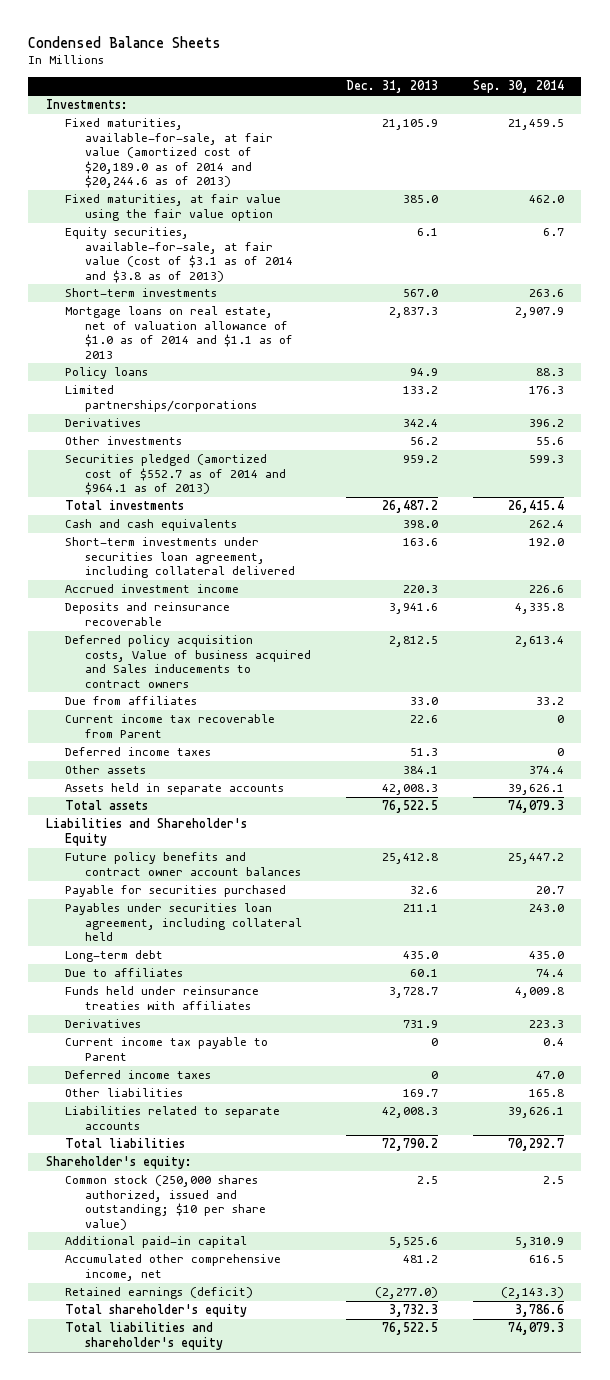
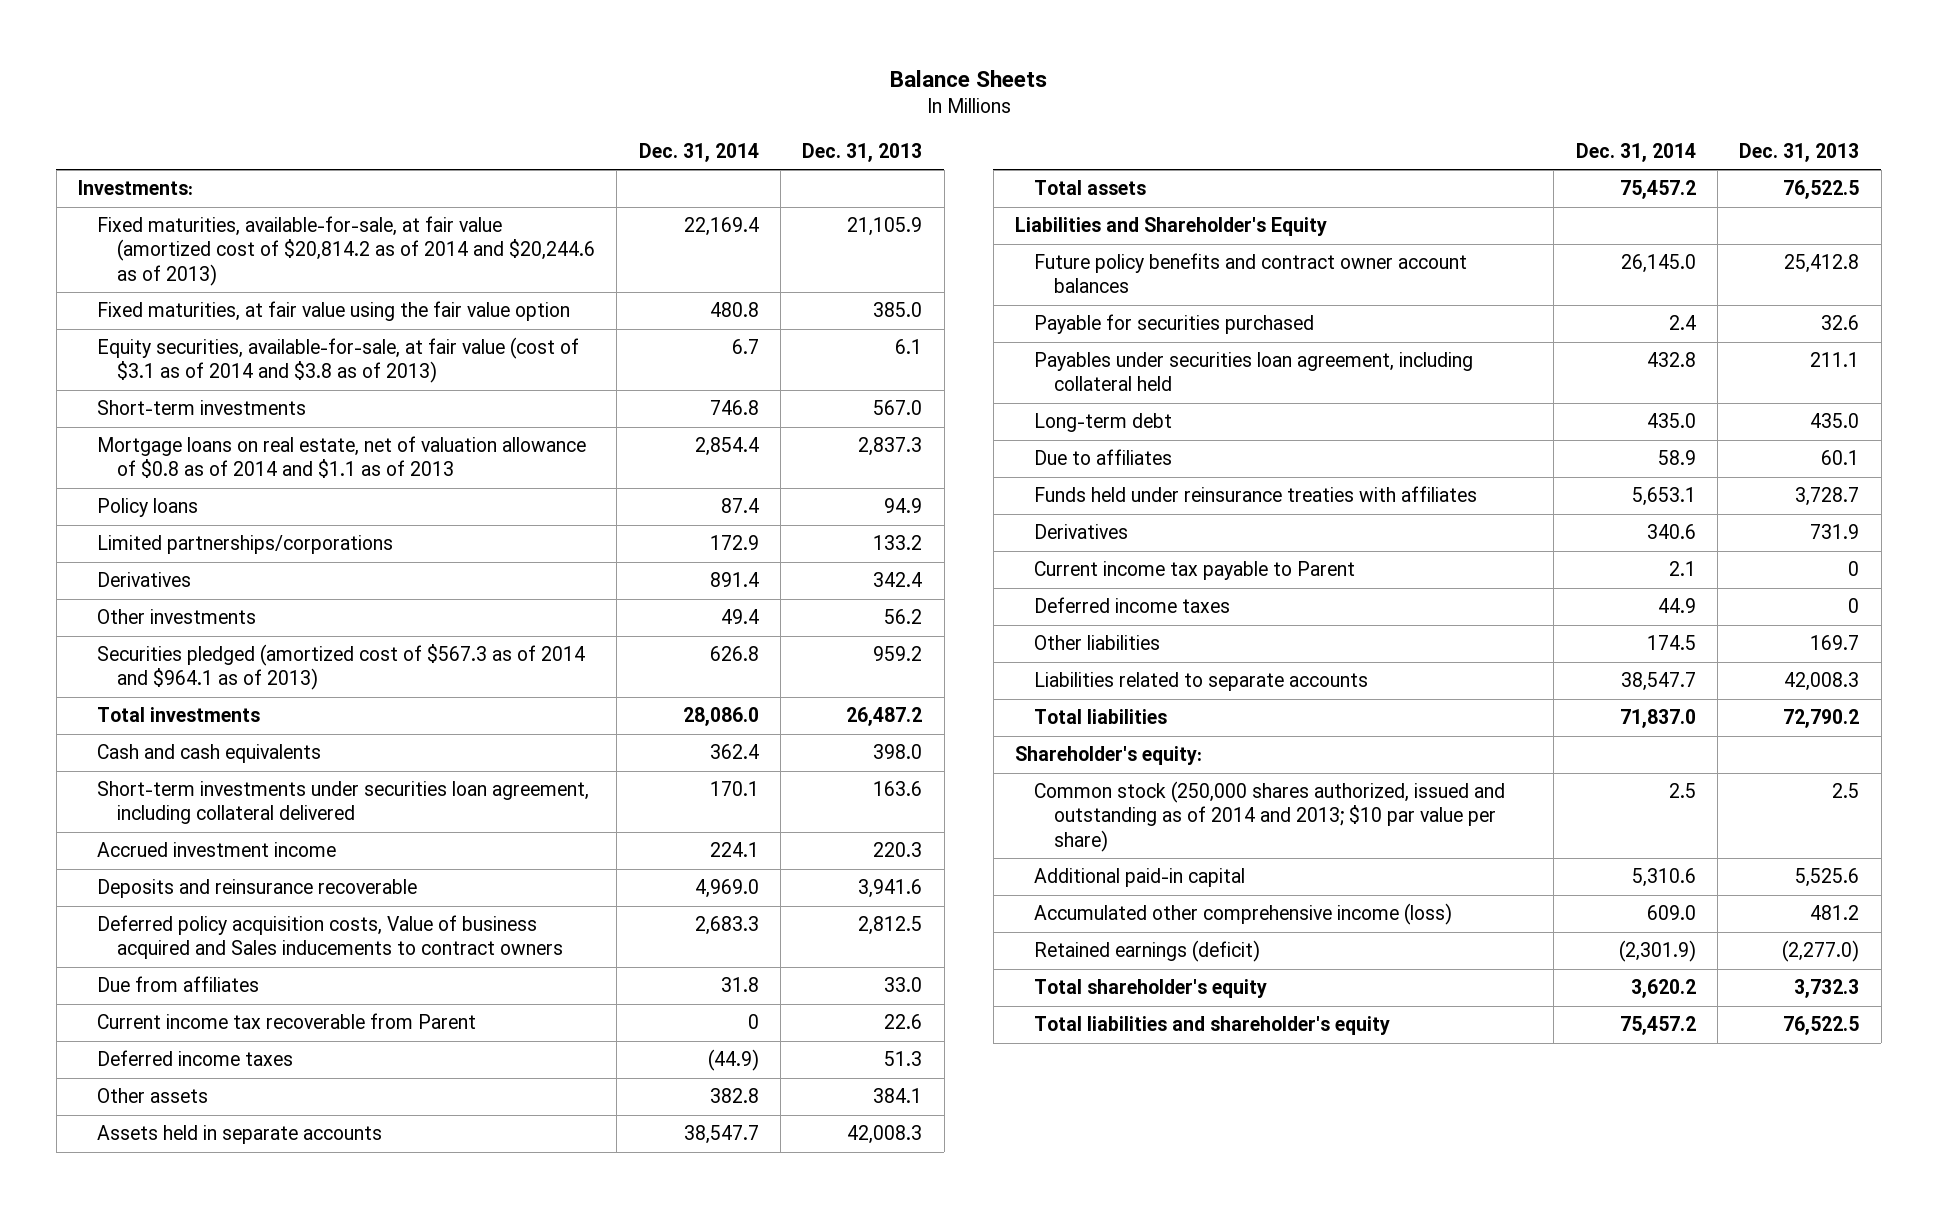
[28,35,222,48] Condensed Balance Sheets -> [889,69,1047,87] Balance Sheets
[472,80,564,94] Sep. 30, 2014 -> none
none -> [638,142,759,162] Dec. 31, 2014
[65,118,274,188] Fixed maturities, available-for-sale, at fair value (amortized cost of $20,189.0 as of 2014 and $20,244.6 as of 2013) -> [97,216,595,286] Fixed maturities, available-for-sale, at fair value (amortized cost of $20,814.2 as of 2014 and $20,244.6 as of 2013)
[65,306,294,359] Mortgage loans on real estate, net of valuation allowance of $1.0 as of 2014 and $1.1 as of 2013 -> [97,436,587,479] Mortgage loans on real estate, net of valuation allowance of $0.8 as of 2014 and $1.1 as of 2013
[65,454,287,496] Securities pledged (amortized cost of $552.7 as of 2014 and $964.1 as of 2013) -> [97,644,586,691] Securities pledged (amortized cost of $567.3 as of 2014 and $964.1 as of 2013)
[65,1175,267,1230] Common stock (250,000 shares authorized, issued and outstanding; $10 per share value) -> [1034,781,1506,852] Common stock (250,000 shares authorized, issued and outstanding as of 2014 and 2013; $10 par value per share)
[65,1254,282,1281] Accumulated other comprehensive income, net -> [1034,903,1453,926] Accumulated other comprehensive income (loss)

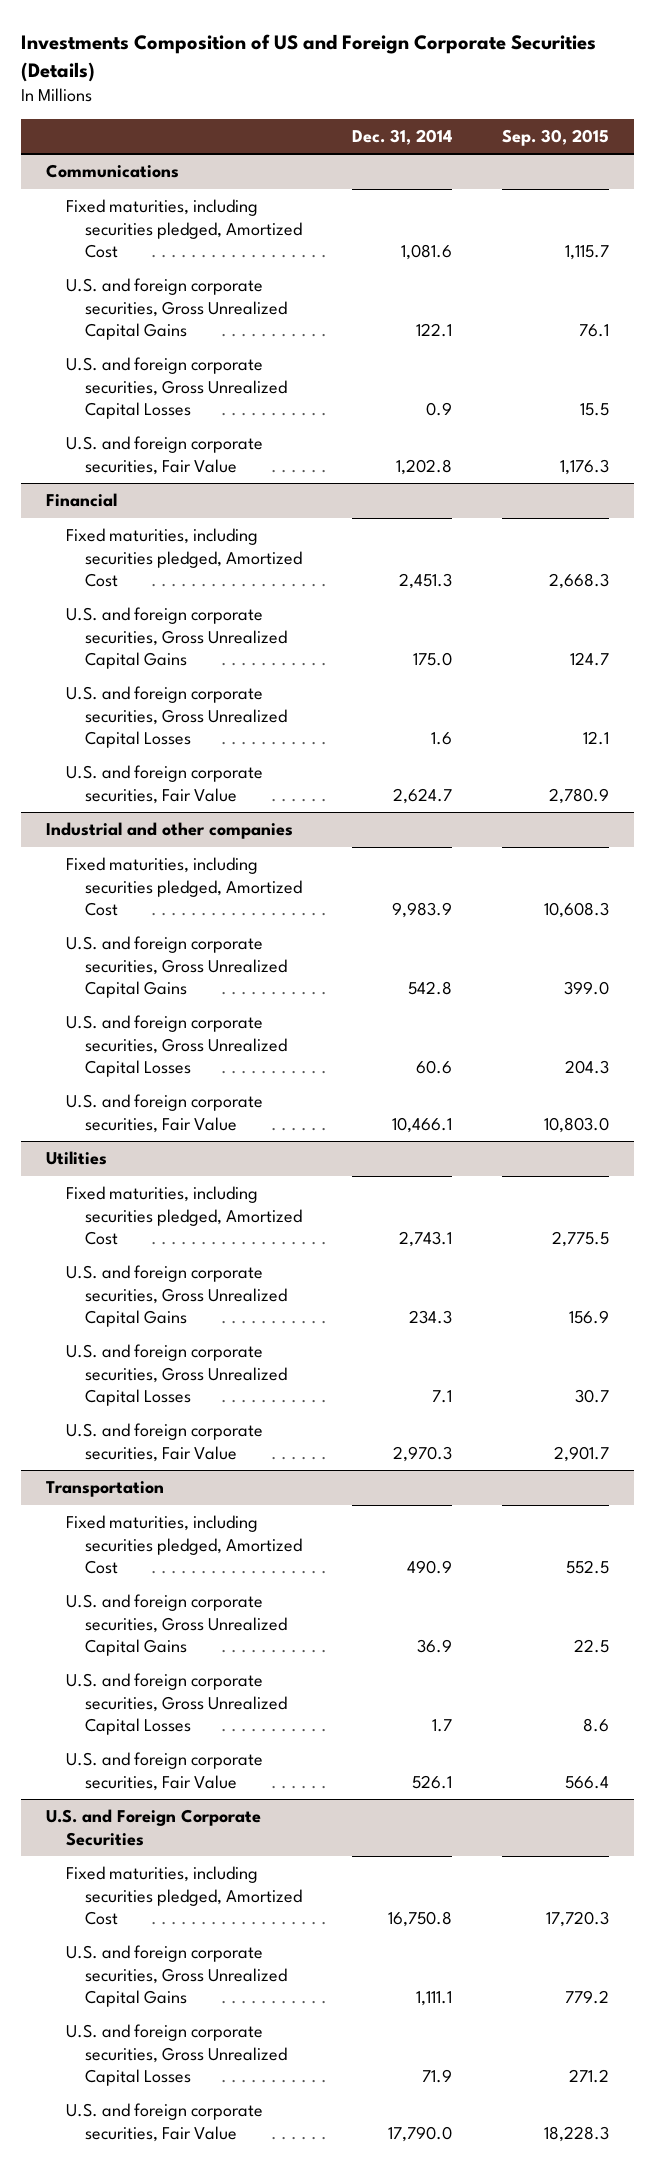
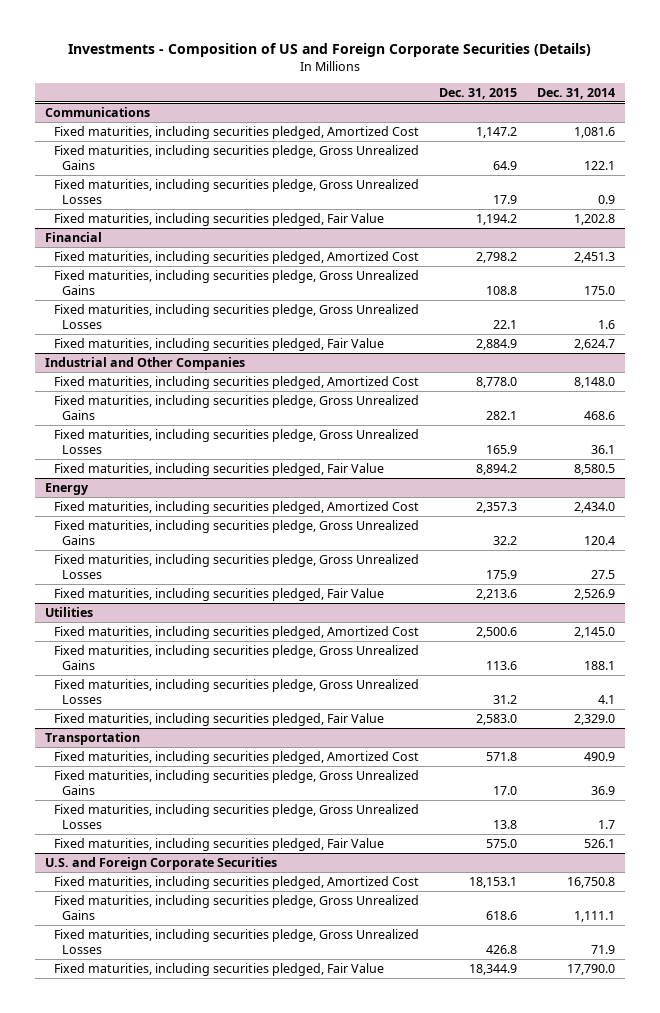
[21,33,597,82] Investments Composition of US and Foreign Corporate Securities (Details) -> [67,43,591,58] Investments - Composition of US and Foreign Corporate Securities (Details)
[501,128,609,146] Sep. 30, 2015 -> none
none -> [438,87,517,99] Dec. 31, 2015
[65,278,288,340] U.S. and foreign corporate securities, Gross Unrealized Capital Gains -> [53,144,419,171] Fixed maturities, including securities pledge, Gross Unrealized Gains
[65,357,288,419] U.S. and foreign corporate securities, Gross Unrealized Capital Losses -> [53,178,419,205] Fixed maturities, including securities pledge, Gross Unrealized Losses
[65,436,263,475] U.S. and foreign corporate securities, Fair Value -> [53,212,384,226] Fixed maturities, including securities pledged, Fair Value
[65,607,288,669] U.S. and foreign corporate securities, Gross Unrealized Capital Gains -> [53,269,419,296] Fixed maturities, including securities pledge, Gross Unrealized Gains
[65,686,288,748] U.S. and foreign corporate securities, Gross Unrealized Capital Losses -> [53,303,419,330] Fixed maturities, including securities pledge, Gross Unrealized Losses
[65,765,263,804] U.S. and foreign corporate securities, Fair Value -> [53,337,384,351] Fixed maturities, including securities pledged, Fair Value
[46,822,294,840] Industrial and other companies -> [45,356,246,370] Industrial and Other Companies
[391,901,452,918] 9,983.9 -> [573,376,615,388] 8,148.0
[65,936,288,998] U.S. and foreign corporate securities, Gross Unrealized Capital Gains -> [53,394,419,421] Fixed maturities, including securities pledge, Gross Unrealized Gains
[407,980,452,995] 542.8 -> [583,411,615,421] 468.6
[65,1015,288,1077] U.S. and foreign corporate securities, Gross Unrealized Capital Losses -> [53,428,419,455] Fixed maturities, including securities pledge, Gross Unrealized Losses
[415,1059,452,1074] 60.6 -> [590,445,615,455] 36.1
[65,1094,263,1133] U.S. and foreign corporate securities, Fair Value -> [53,462,384,476] Fixed maturities, including securities pledged, Fair Value
[391,1116,452,1133] 10,466.1 -> [573,463,615,475] 8,580.5
none -> [45,482,90,495] Energy
none -> [53,500,419,514] Fixed maturities, including securities pledged, Amortized Cost
none -> [53,519,419,546] Fixed maturities, including securities pledge, Gross Unrealized Gains
none -> [53,553,419,580] Fixed maturities, including securities pledge, Gross Unrealized Losses
none -> [53,587,384,601] Fixed maturities, including securities pledged, Fair Value
[398,1230,452,1247] 2,743.1 -> [573,626,615,638] 2,145.0
[65,1265,288,1327] U.S. and foreign corporate securities, Gross Unrealized Capital Gains -> [53,644,419,671] Fixed maturities, including securities pledge, Gross Unrealized Gains
[408,1309,452,1324] 234.3 -> [583,661,615,671] 188.1
[65,1344,288,1406] U.S. and foreign corporate securities, Gross Unrealized Capital Losses -> [53,678,419,705] Fixed maturities, including securities pledge, Gross Unrealized Losses
[431,1389,452,1403] 7.1 -> [597,695,615,705] 4.1
[65,1423,263,1462] U.S. and foreign corporate securities, Fair Value -> [53,712,384,726] Fixed maturities, including securities pledged, Fair Value
[392,1445,452,1462] 2,970.3 -> [573,713,615,725] 2,329.0
[65,1594,288,1656] U.S. and foreign corporate securities, Gross Unrealized Capital Gains -> [53,769,419,796] Fixed maturities, including securities pledge, Gross Unrealized Gains
[65,1673,288,1735] U.S. and foreign corporate securities, Gross Unrealized Capital Losses -> [53,803,419,830] Fixed maturities, including securities pledge, Gross Unrealized Losses
[65,1752,263,1791] U.S. and foreign corporate securities, Fair Value -> [53,837,384,851] Fixed maturities, including securities pledged, Fair Value
[65,1945,288,2007] U.S. and foreign corporate securities, Gross Unrealized Capital Gains -> [53,894,419,921] Fixed maturities, including securities pledge, Gross Unrealized Gains
[65,2024,288,2086] U.S. and foreign corporate securities, Gross Unrealized Capital Losses -> [53,928,419,955] Fixed maturities, including securities pledge, Gross Unrealized Losses
[65,2103,263,2142] U.S. and foreign corporate securities, Fair Value -> [53,962,384,976] Fixed maturities, including securities pledged, Fair Value

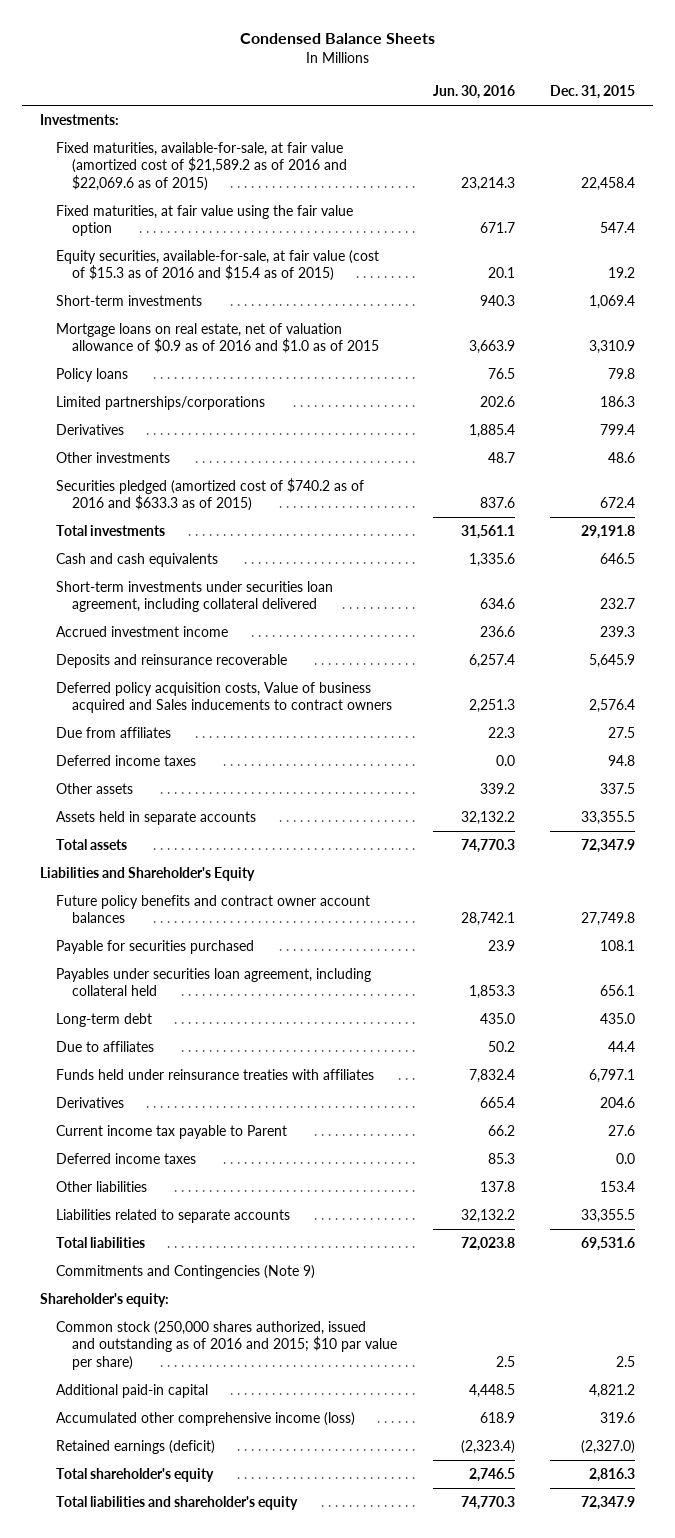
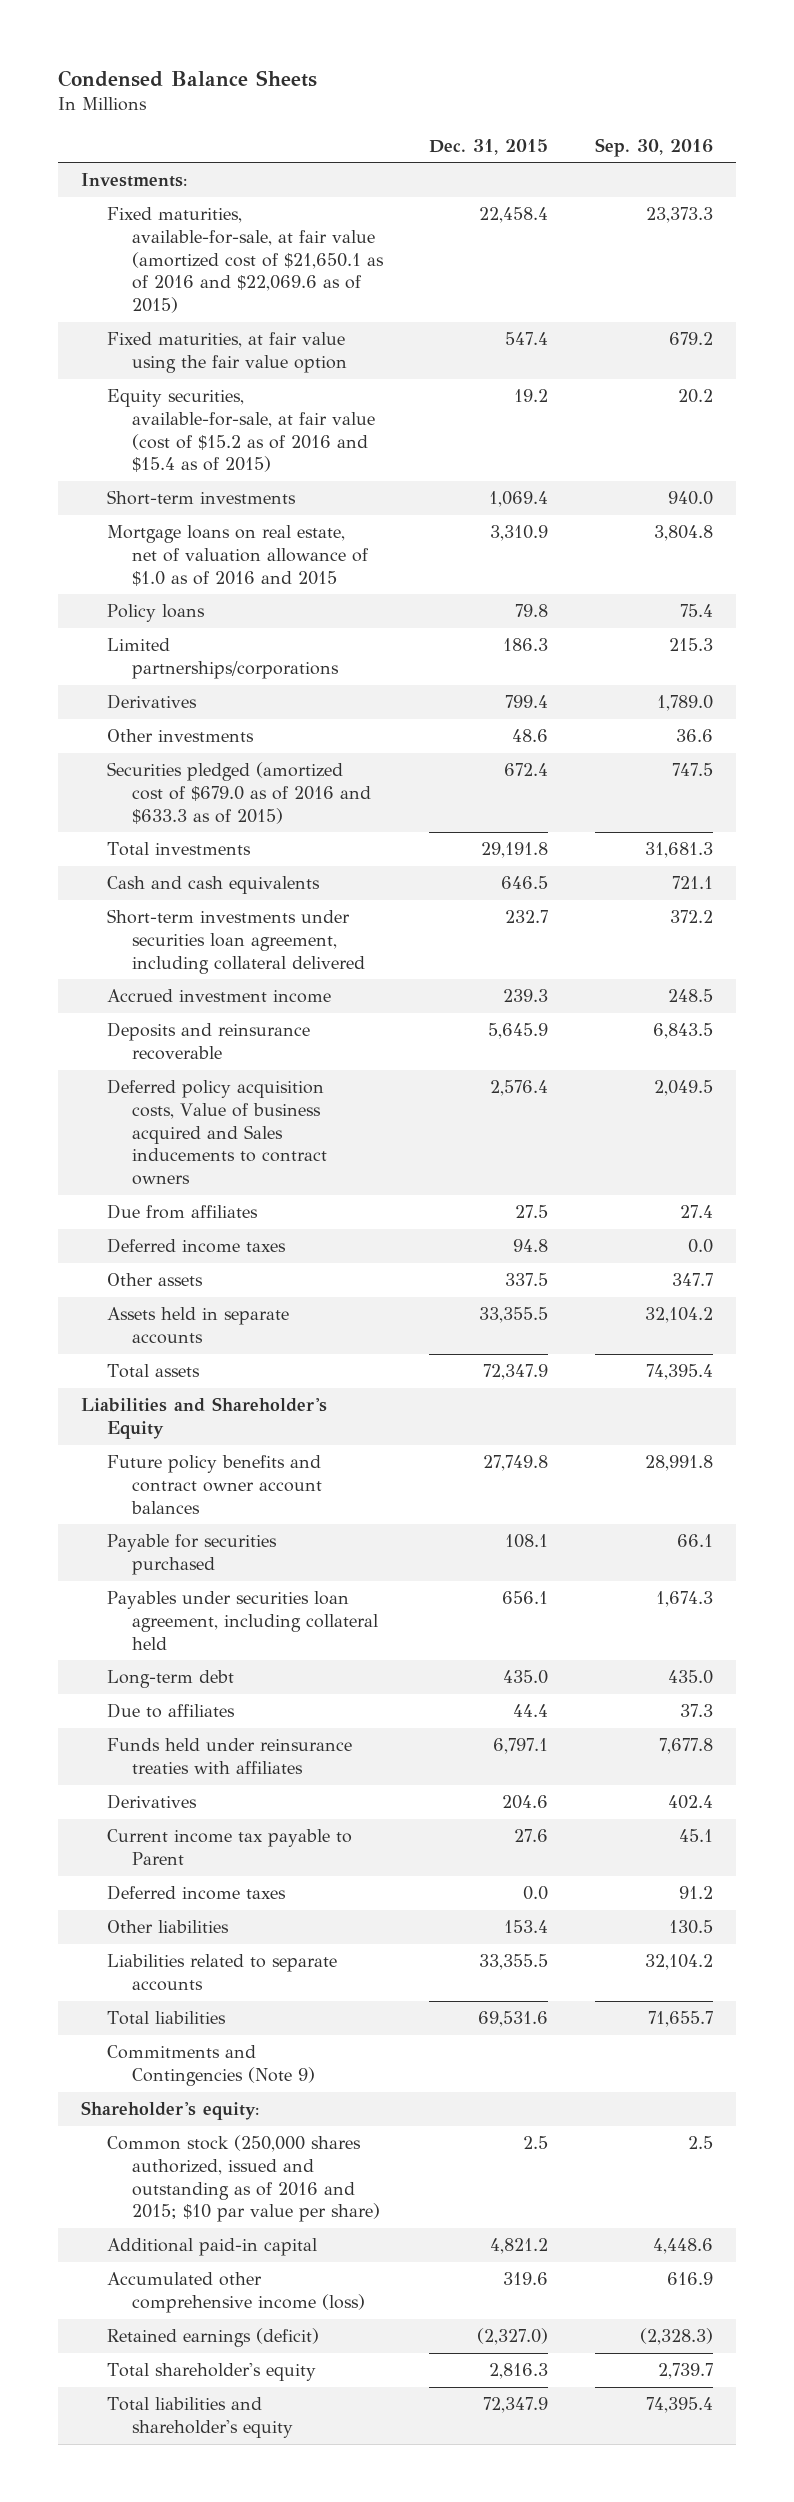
[432,85,515,100] Jun. 30, 2016 -> none
none -> [594,137,713,157] Sep. 30, 2016
[56,142,348,191] Fixed maturities, available-for-sale, at fair value (amortized cost of $21,589.2 as of 2016 and $22,069.6 as of 2015) -> [106,207,385,313] Fixed maturities, available-for-sale, at fair value (amortized cost of $21,650.1 as of 2016 and $22,069.6 as of 2015)
[56,250,380,282] Equity securities, available-for-sale, at fair value (cost of $15.3 as of 2016 and $15.4 as of 2015) -> [106,389,376,473] Equity securities, available-for-sale, at fair value (cost of $15.2 as of 2016 and $15.4 as of 2015)
[56,323,380,354] Mortgage loans on real estate, net of valuation allowance of $0.9 as of 2016 and $1.0 as of 2015 -> [106,525,370,586] Mortgage loans on real estate, net of valuation allowance of $1.0 as of 2016 and 2015
[56,478,365,512] Securities pledged (amortized cost of $740.2 as of 2016 and $633.3 as of 2015) -> [106,762,372,824] Securities pledged (amortized cost of $679.0 as of 2016 and $633.3 as of 2015)

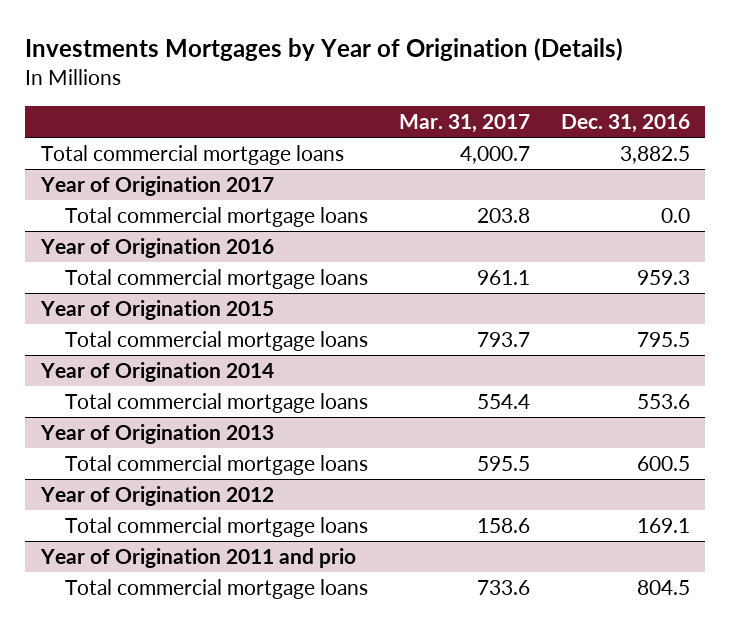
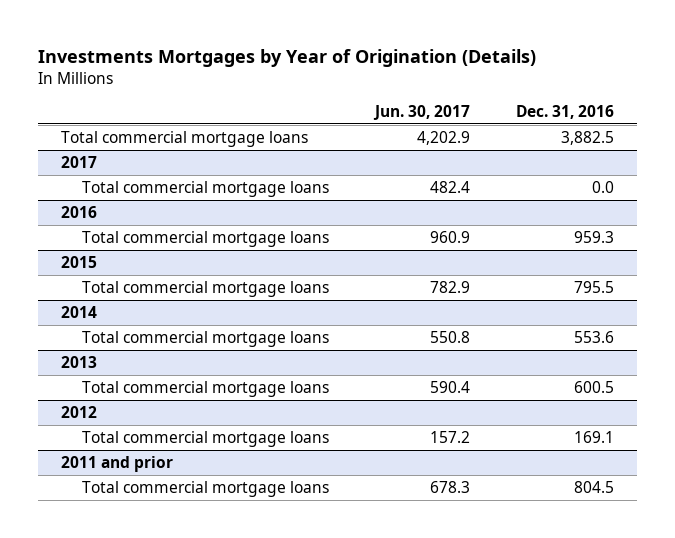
[398,113,530,133] Mar. 31, 2017 -> none
none -> [372,105,470,121] Jun. 30, 2017
[39,176,274,197] Year of Origination 2017 -> [61,155,98,168] 2017
[39,238,274,259] Year of Origination 2016 -> [61,205,98,218] 2016
[39,300,274,321] Year of Origination 2015 -> [61,255,98,268] 2015
[39,362,274,383] Year of Origination 2014 -> [61,305,98,318] 2014
[39,424,274,445] Year of Origination 2013 -> [61,355,98,368] 2013
[39,486,274,507] Year of Origination 2012 -> [61,405,98,418] 2012
[39,548,356,569] Year of Origination 2011 and prio -> [61,455,174,472] 2011 and prior

